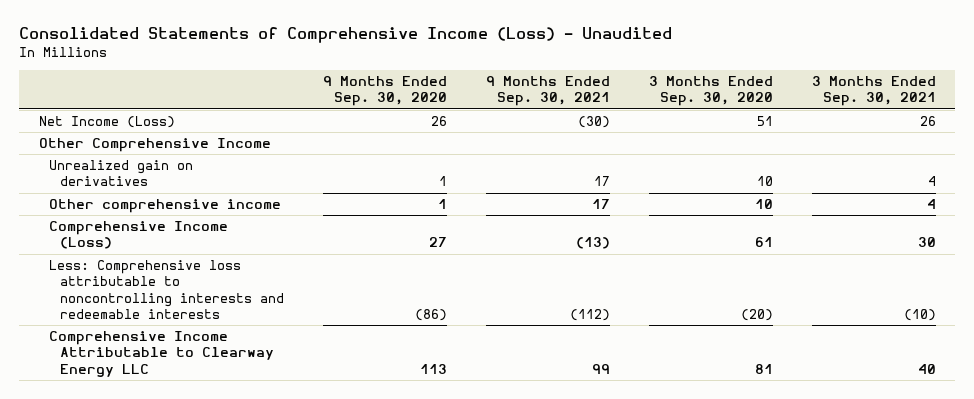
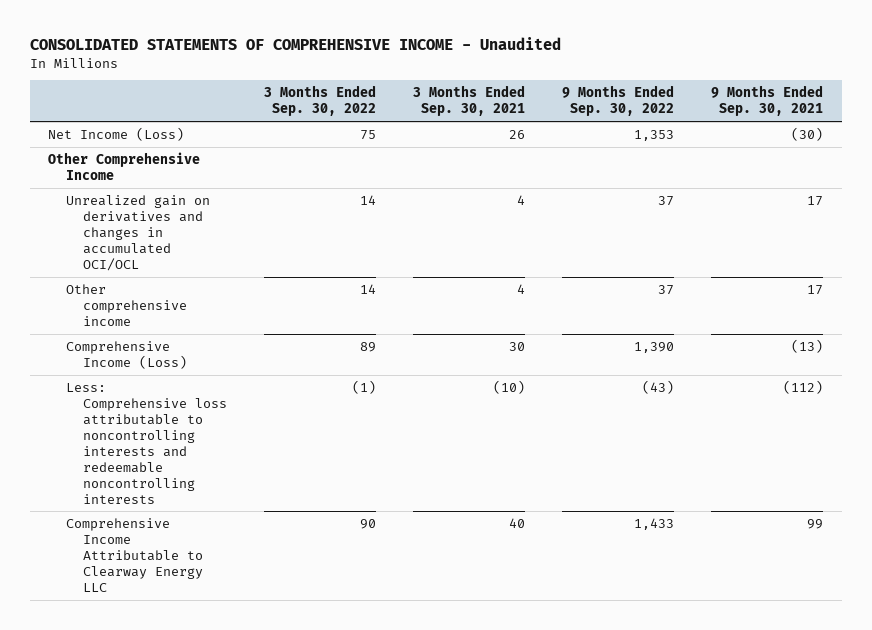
[19,27,673,44] Consolidated Statements of Comprehensive Income (Loss) - Unaudited -> [29,37,561,51] CONSOLIDATED STATEMENTS OF COMPREHENSIVE INCOME - Unaudited
[323,75,448,107] 9 Months Ended Sep. 30, 2020 -> none
[648,75,773,107] 3 Months Ended Sep. 30, 2020 -> none
none -> [263,85,376,117] 3 Months Ended Sep. 30, 2022
none -> [562,85,675,117] 9 Months Ended Sep. 30, 2022
[49,160,194,187] Unrealized gain on derivatives -> [65,194,210,271] Unrealized gain on derivatives and changes in accumulated OCI/OCL
[49,260,285,319] Less: Comprehensive loss attributable to noncontrolling interests and redeemable interests -> [65,382,227,504] Less: Comprehensive loss attributable to noncontrolling interests and redeemable noncontrolling interests

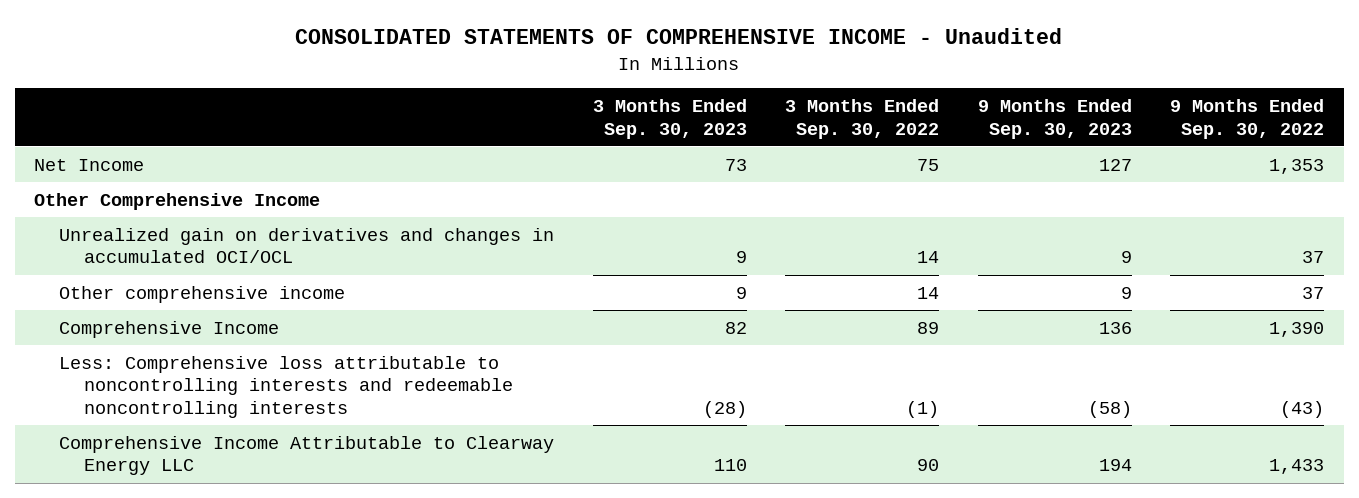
[412,85,525,117] 3 Months Ended Sep. 30, 2021 -> none
[711,85,824,117] 9 Months Ended Sep. 30, 2021 -> none
none -> [592,98,747,139] 3 Months Ended Sep. 30, 2023
none -> [977,98,1132,139] 9 Months Ended Sep. 30, 2023
[48,126,185,141] Net Income (Loss) -> [34,158,145,171] Net Income
[65,340,187,369] Comprehensive Income (Loss) -> [59,320,280,338] Comprehensive Income

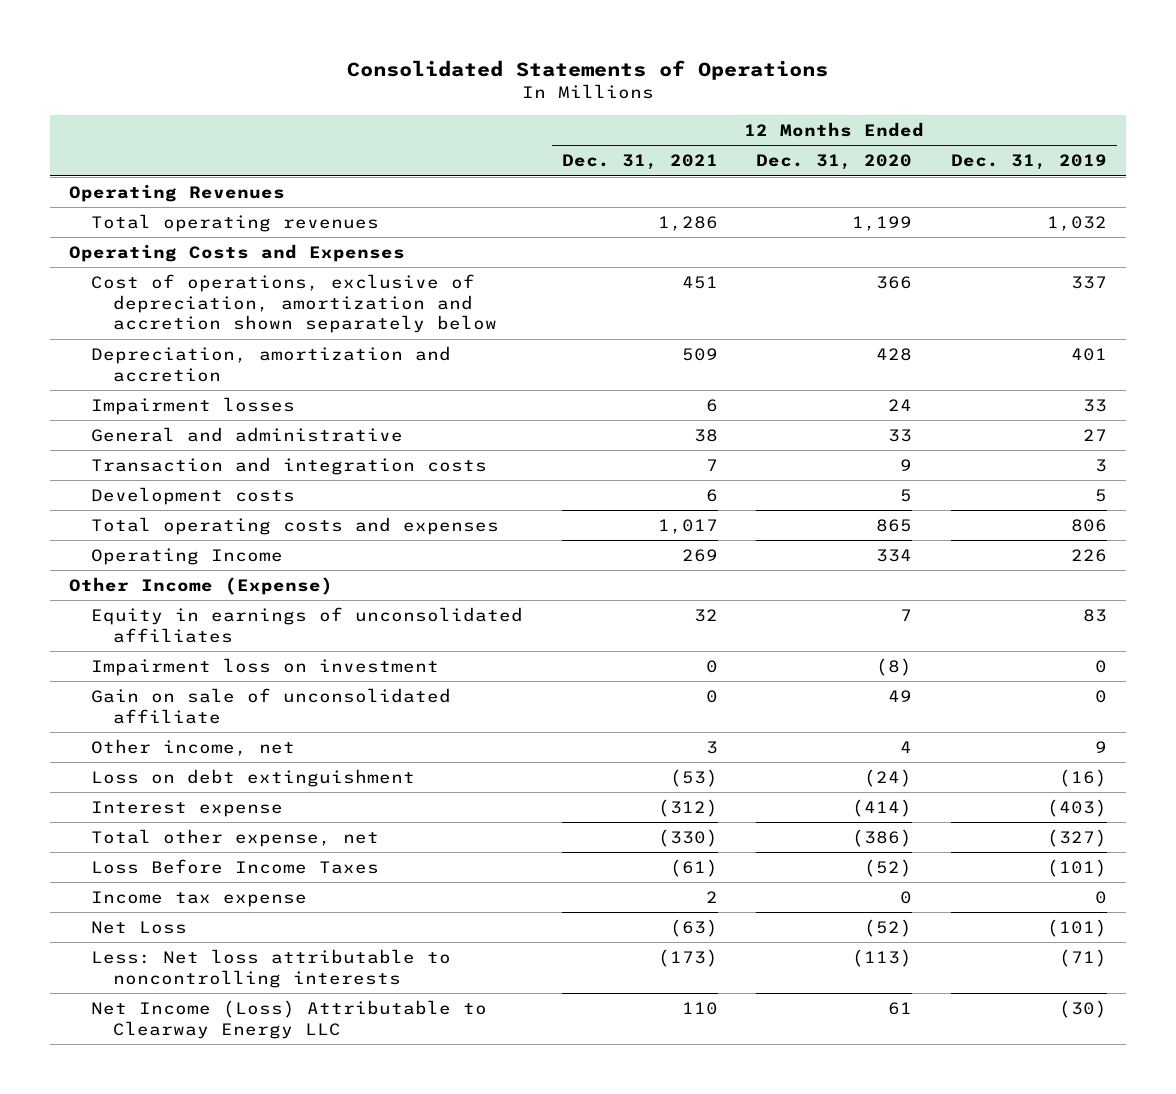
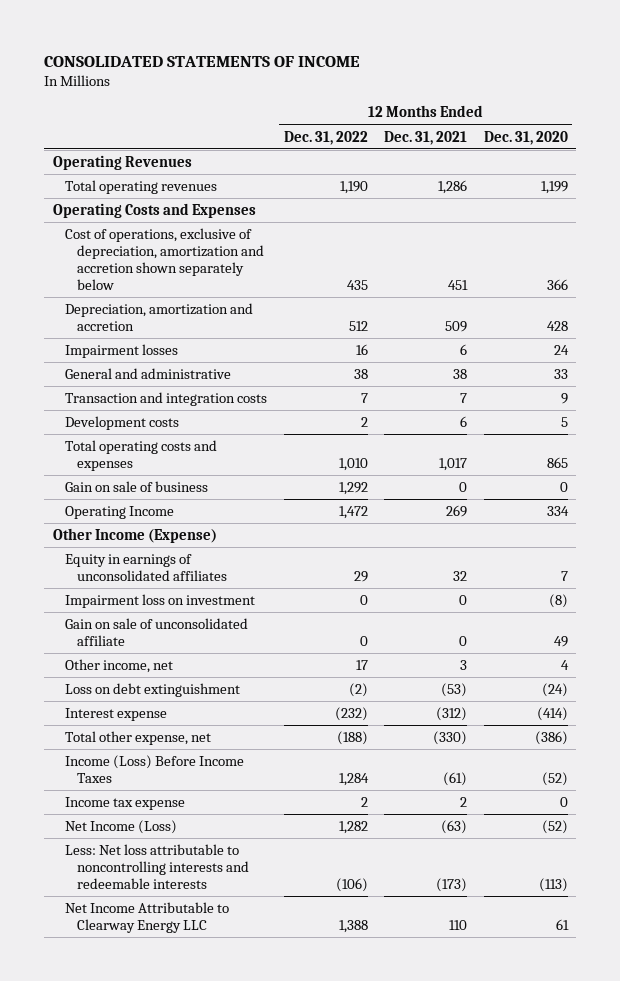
[347,59,829,80] Consolidated Statements of Operations -> [44,55,361,67] CONSOLIDATED STATEMENTS OF INCOME
[950,154,1107,171] Dec. 31, 2019 -> none
none -> [283,130,368,145] Dec. 31, 2022
none -> [64,480,208,492] Gain on sale of business
[90,859,379,875] Loss Before Income Taxes -> [64,754,244,783] Income (Loss) Before Income Taxes
[90,921,187,935] Net Loss -> [64,819,177,834] Net Income (Loss)
[90,949,451,988] Less: Net loss attributable to noncontrolling interests -> [64,843,250,889] Less: Net loss attributable to noncontrolling interests and redeemable interests
[90,1000,487,1039] Net Income (Loss) Attributable to Clearway Energy LLC -> [64,901,229,933] Net Income Attributable to Clearway Energy LLC

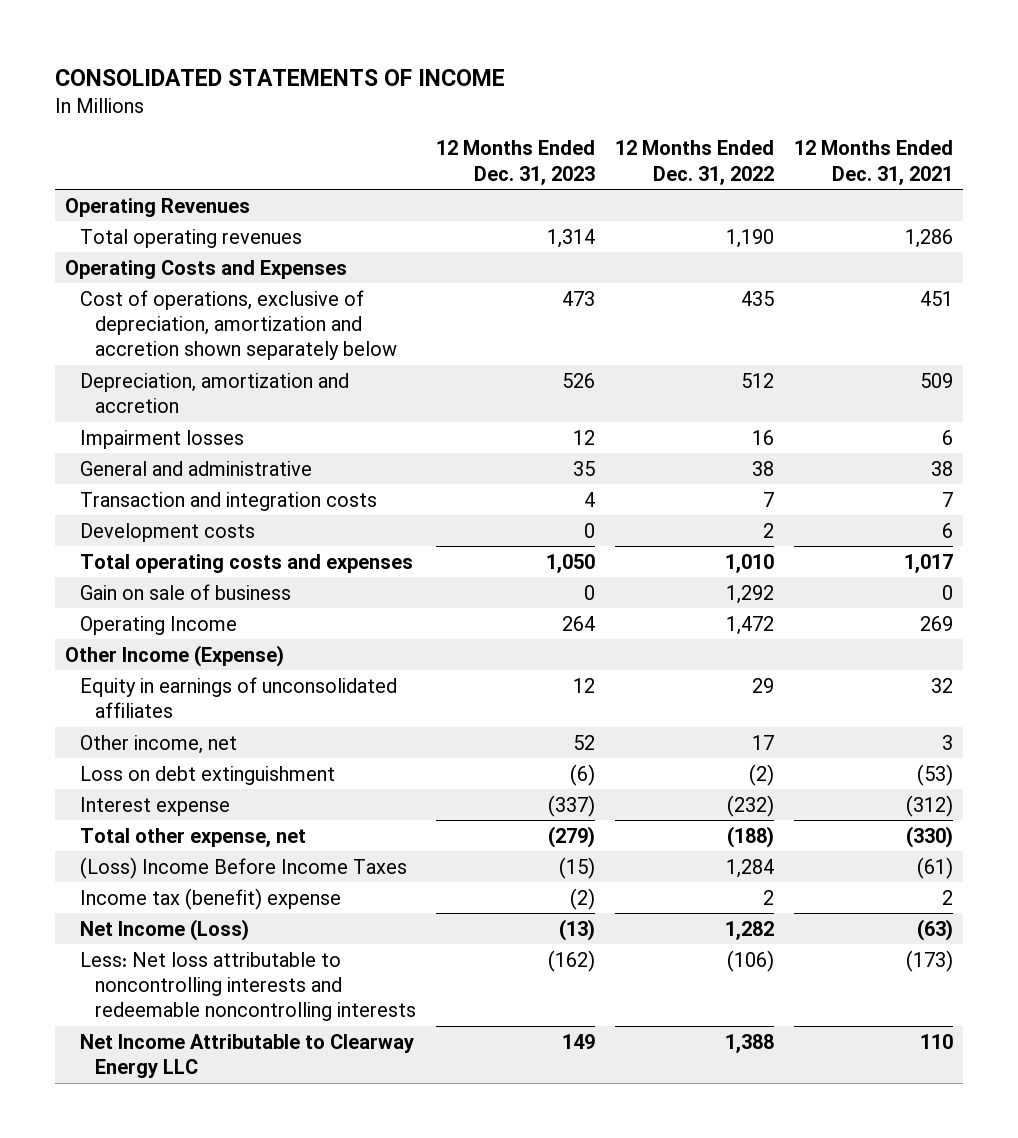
[483,130,568,145] Dec. 31, 2020 -> none
none -> [436,140,596,185] 12 Months Ended Dec. 31, 2023
[64,593,255,608] Impairment loss on investment -> none
[64,617,248,646] Gain on sale of unconsolidated affiliate -> none
[64,754,244,783] Income (Loss) Before Income Taxes -> [80,856,408,879] (Loss) Income Before Income Taxes
[64,796,185,810] Income tax expense -> [80,887,342,910] Income tax (benefit) expense
[64,843,250,889] Less: Net loss attributable to noncontrolling interests and redeemable interests -> [80,951,417,1022] Less: Net loss attributable to noncontrolling interests and redeemable noncontrolling interests

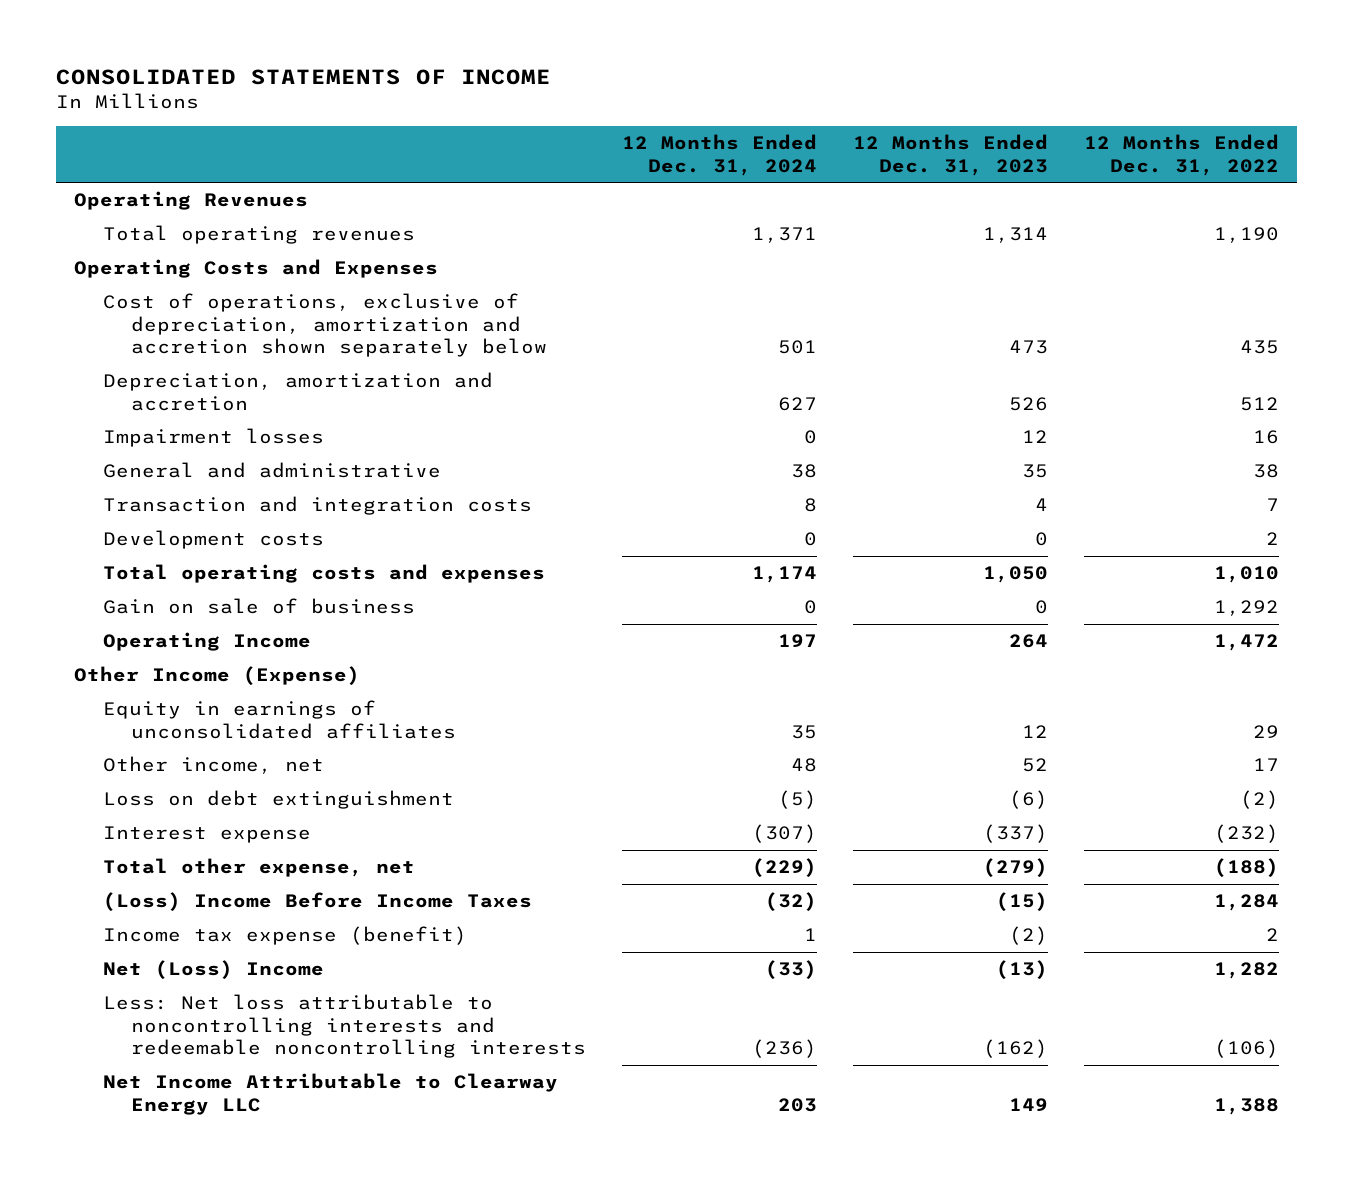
[794,140,954,185] 12 Months Ended Dec. 31, 2021 -> none
none -> [621,134,817,176] 12 Months Ended Dec. 31, 2024
[80,887,342,910] Income tax (benefit) expense -> [102,926,467,946] Income tax expense (benefit)
[80,918,250,941] Net Income (Loss) -> [102,960,324,980] Net (Loss) Income

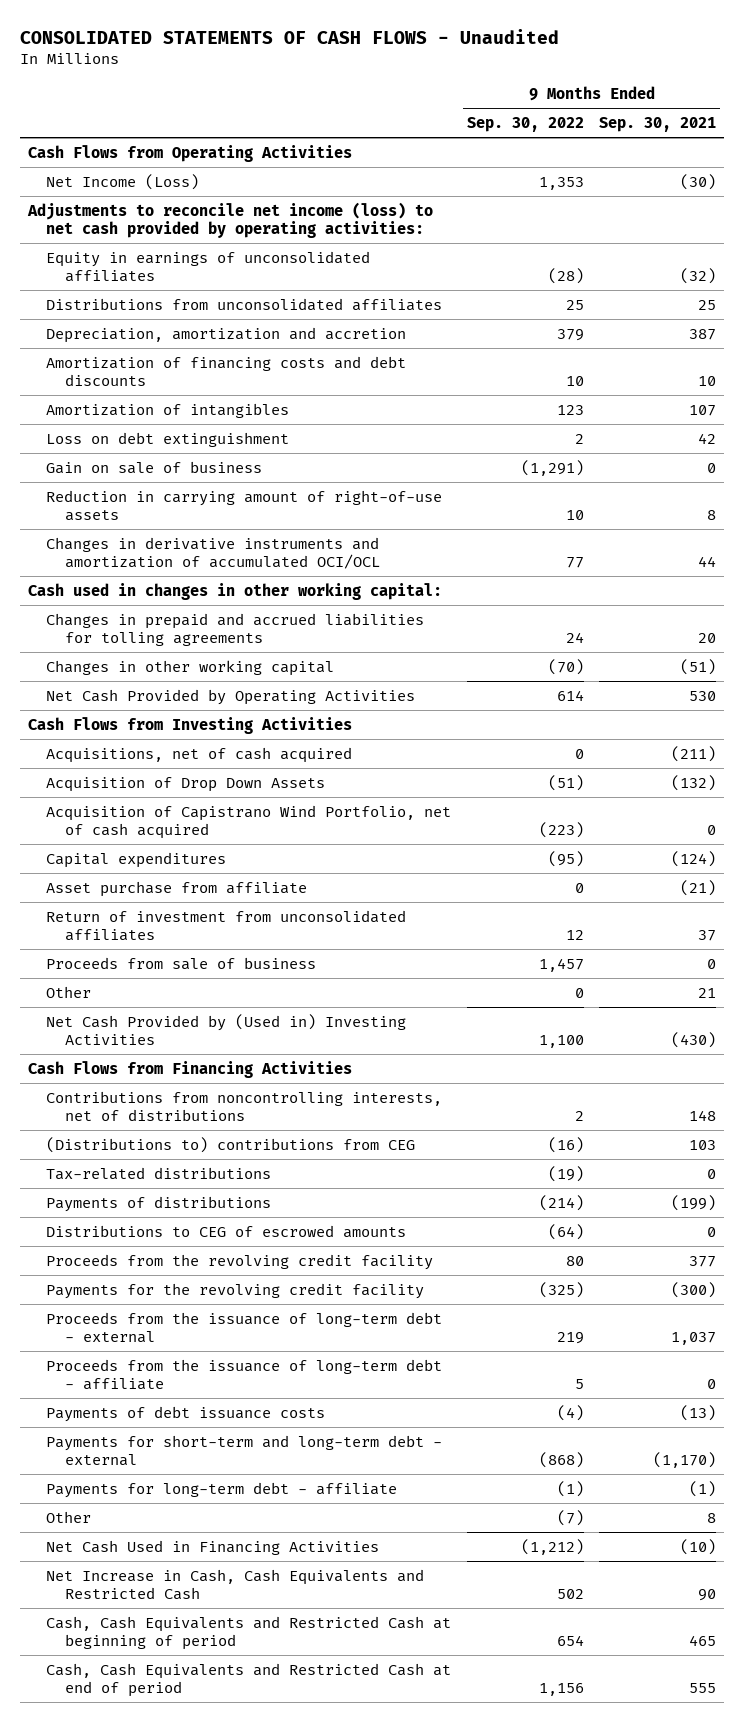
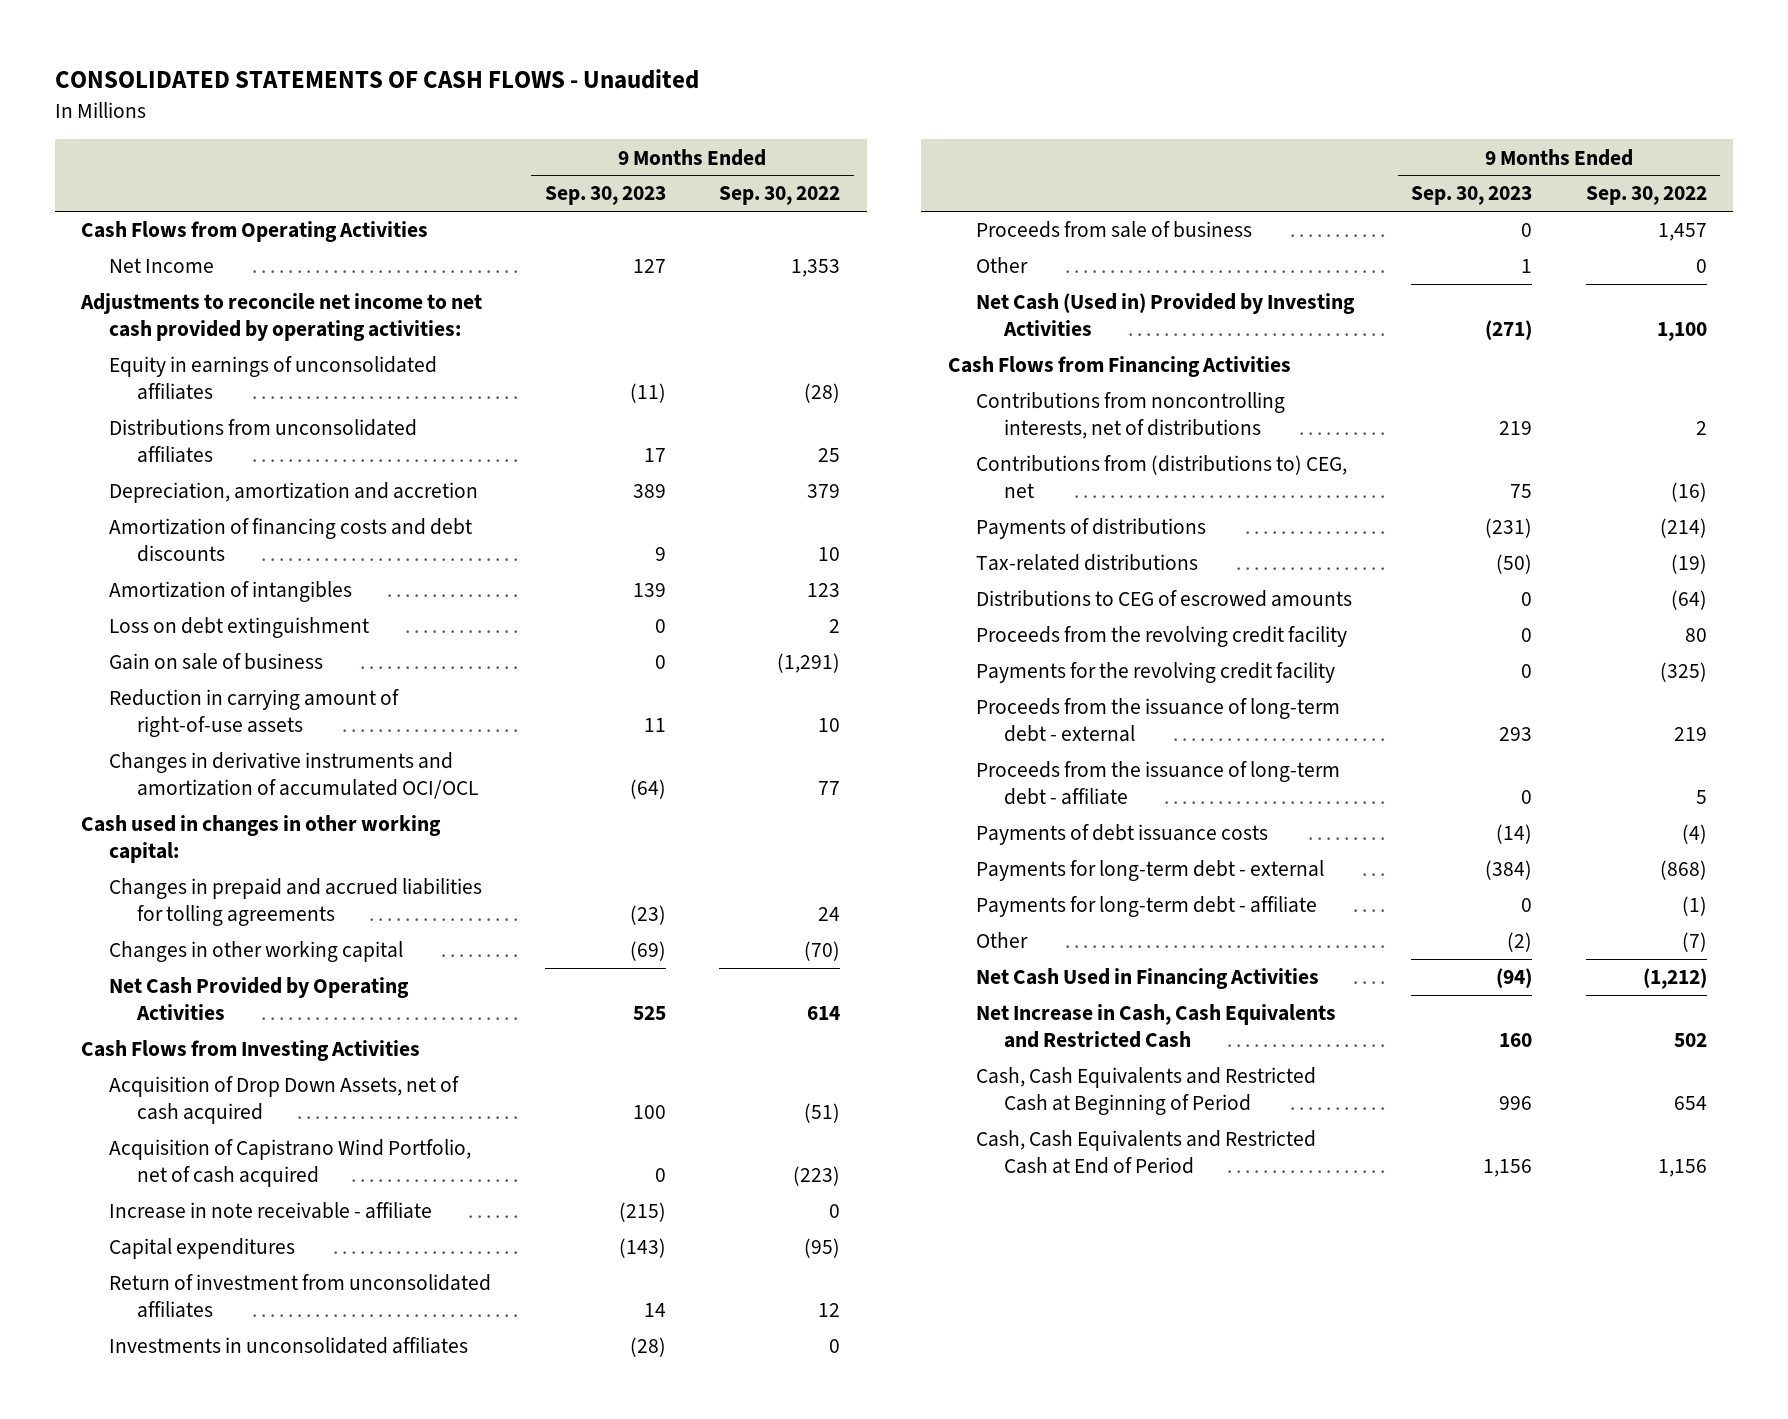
[599,117,717,133] Sep. 30, 2021 -> none
none -> [544,186,666,206] Sep. 30, 2023
[46,173,200,190] Net Income (Loss) -> [109,258,215,274] Net Income
[27,201,434,238] Adjustments to reconcile net income (loss) to net cash provided by operating activities: -> [80,293,483,341] Adjustments to reconcile net income to net cash provided by operating activities:
[46,746,353,763] Acquisitions, net of cash acquired -> none
[46,776,326,792] Acquisition of Drop Down Assets -> [109,1076,460,1124] Acquisition of Drop Down Assets, net of cash acquired
none -> [109,1202,433,1220] Increase in note receivable - affiliate
[46,880,308,897] Asset purchase from affiliate -> none
none -> [109,1337,469,1355] Investments in unconsolidated affiliates
[46,1013,407,1045] Net Cash Provided by (Used in) Investing Activities -> [975,293,1355,336] Net Cash (Used in) Provided by Investing Activities
[46,1136,416,1153] (Distributions to) contributions from CEG -> [975,455,1347,498] Contributions from (distributions to) CEG, net
[46,1166,272,1180] Tax-related distributions -> [975,554,1198,572] Tax-related distributions
[46,1434,443,1466] Payments for short-term and long-term debt - external -> [975,860,1324,882] Payments for long-term debt - external
[46,1615,452,1650] Cash, Cash Equivalents and Restricted Cash at beginning of period -> [975,1067,1316,1115] Cash, Cash Equivalents and Restricted Cash at Beginning of Period
[46,1662,452,1697] Cash, Cash Equivalents and Restricted Cash at end of period -> [975,1130,1316,1174] Cash, Cash Equivalents and Restricted Cash at End of Period

